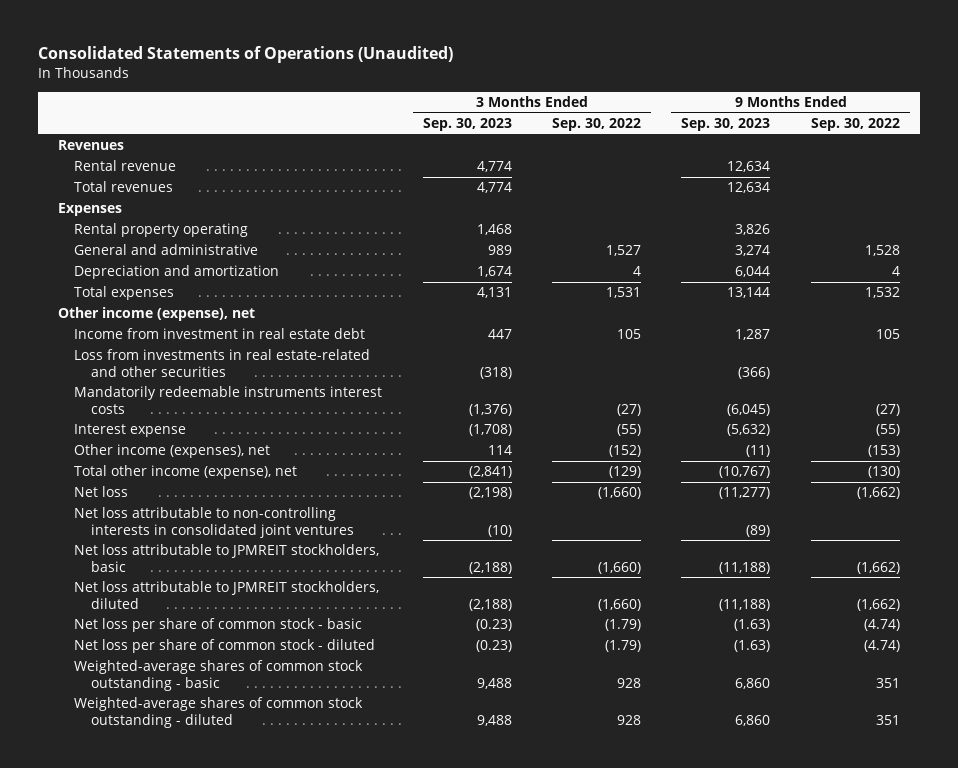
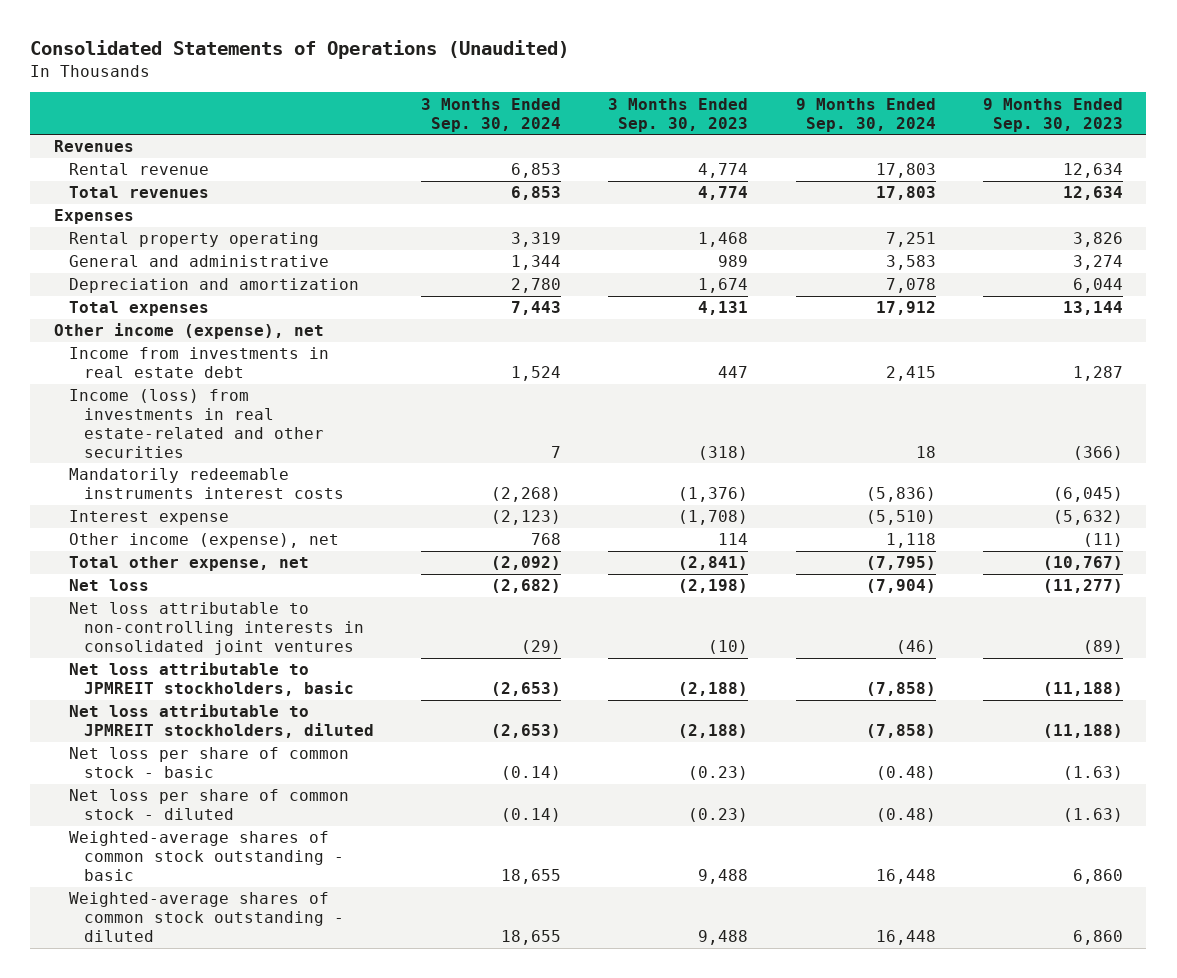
[552,118,642,132] Sep. 30, 2022 -> none
[810,118,900,132] Sep. 30, 2022 -> none
none -> [421,97,562,132] 3 Months Ended Sep. 30, 2024
none -> [795,97,936,132] 9 Months Ended Sep. 30, 2024
[74,328,366,340] Income from investment in real estate debt -> [69,347,330,379] Income from investments in real estate debt
[74,349,371,377] Loss from investments in real estate-related and other securities -> [69,389,324,458] Income (loss) from investments in real estate-related and other securities
[74,444,271,459] Other income (expenses), net -> [69,533,340,549] Other income (expense), net
[74,465,298,480] Total other income (expense), net -> [69,556,310,572] Total other expense, net

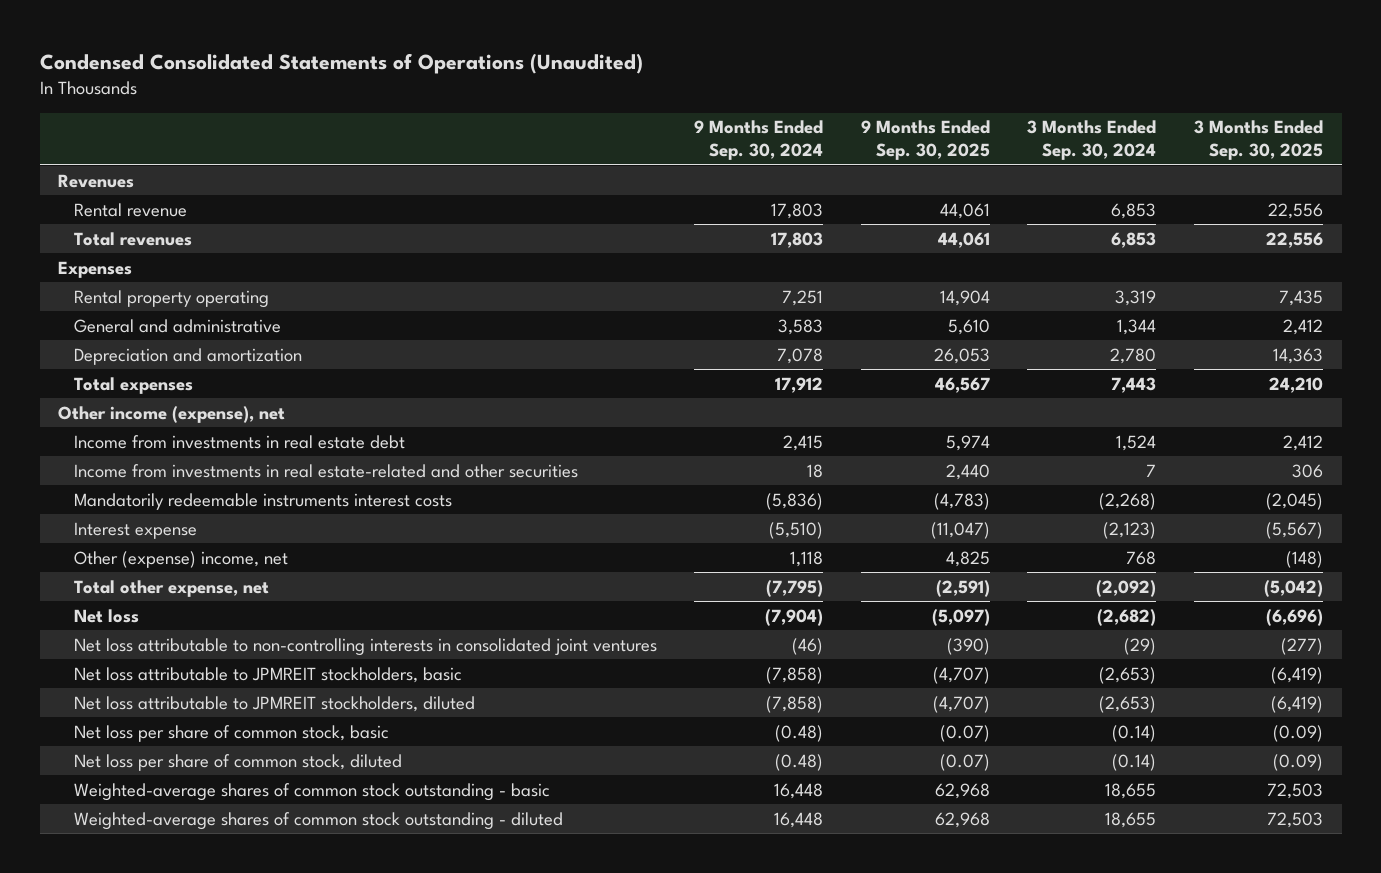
[30,40,570,60] Consolidated Statements of Operations (Unaudited) -> [39,52,643,74] Condensed Consolidated Statements of Operations (Unaudited)
[608,97,749,132] 3 Months Ended Sep. 30, 2023 -> none
[982,97,1123,132] 9 Months Ended Sep. 30, 2023 -> none
none -> [860,120,990,161] 9 Months Ended Sep. 30, 2025
none -> [1193,120,1323,161] 3 Months Ended Sep. 30, 2025
[69,389,324,458] Income (loss) from investments in real estate-related and other securities -> [73,463,578,478] Income from investments in real estate-related and other securities
[69,533,340,549] Other income (expense), net -> [73,550,288,568] Other (expense) income, net
[69,747,350,779] Net loss per share of common stock - basic -> [73,724,389,742] Net loss per share of common stock, basic
[69,789,350,821] Net loss per share of common stock - diluted -> [73,753,402,771] Net loss per share of common stock, diluted

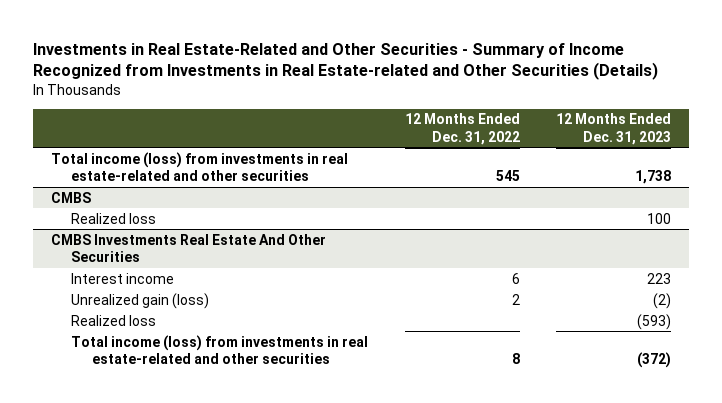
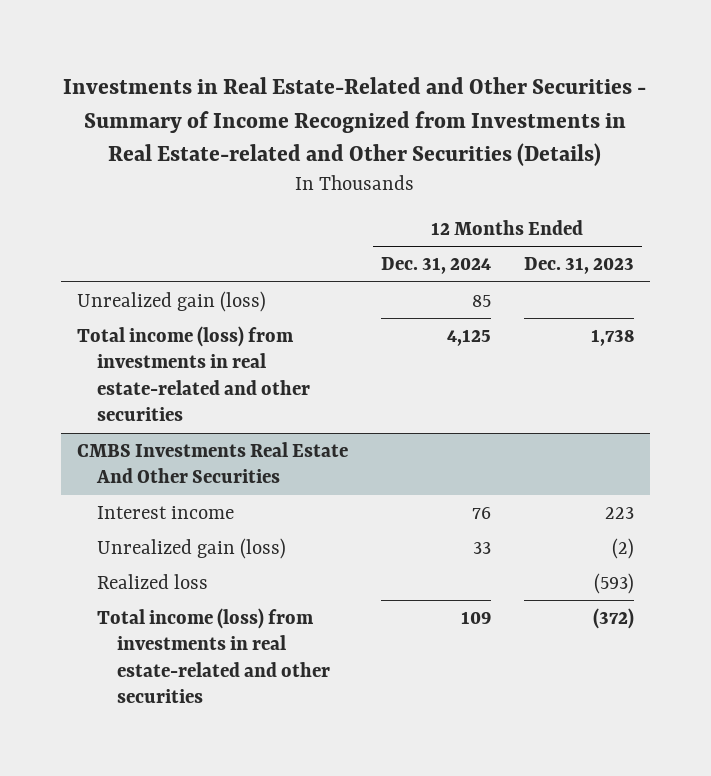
[404,113,520,145] 12 Months Ended Dec. 31, 2022 -> none
none -> [380,257,491,275] Dec. 31, 2024
none -> [77,290,267,312] Unrealized gain (loss)
[51,191,92,203] CMBS -> none
[71,212,157,224] Realized loss -> none

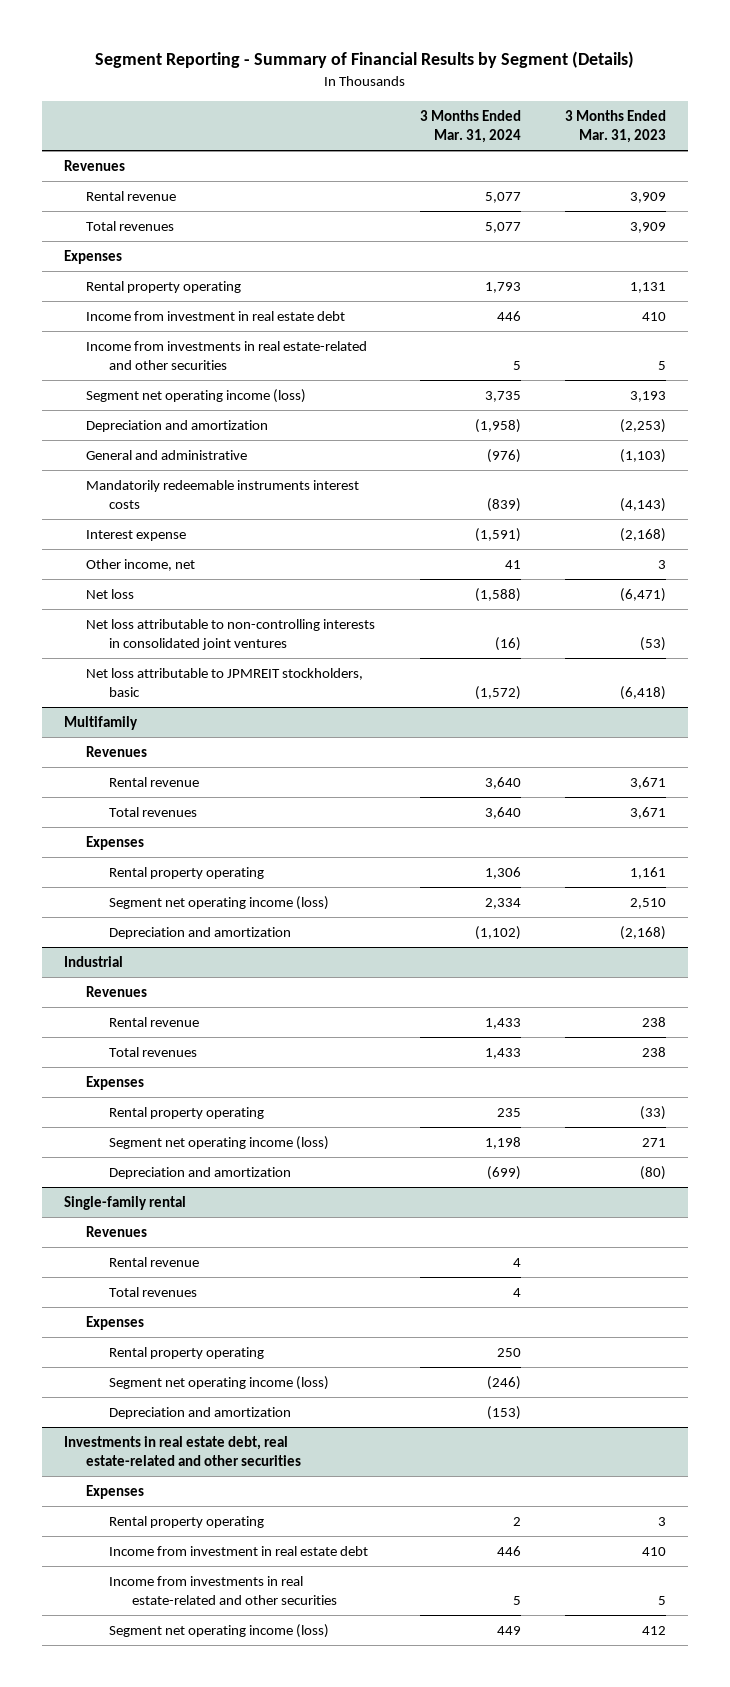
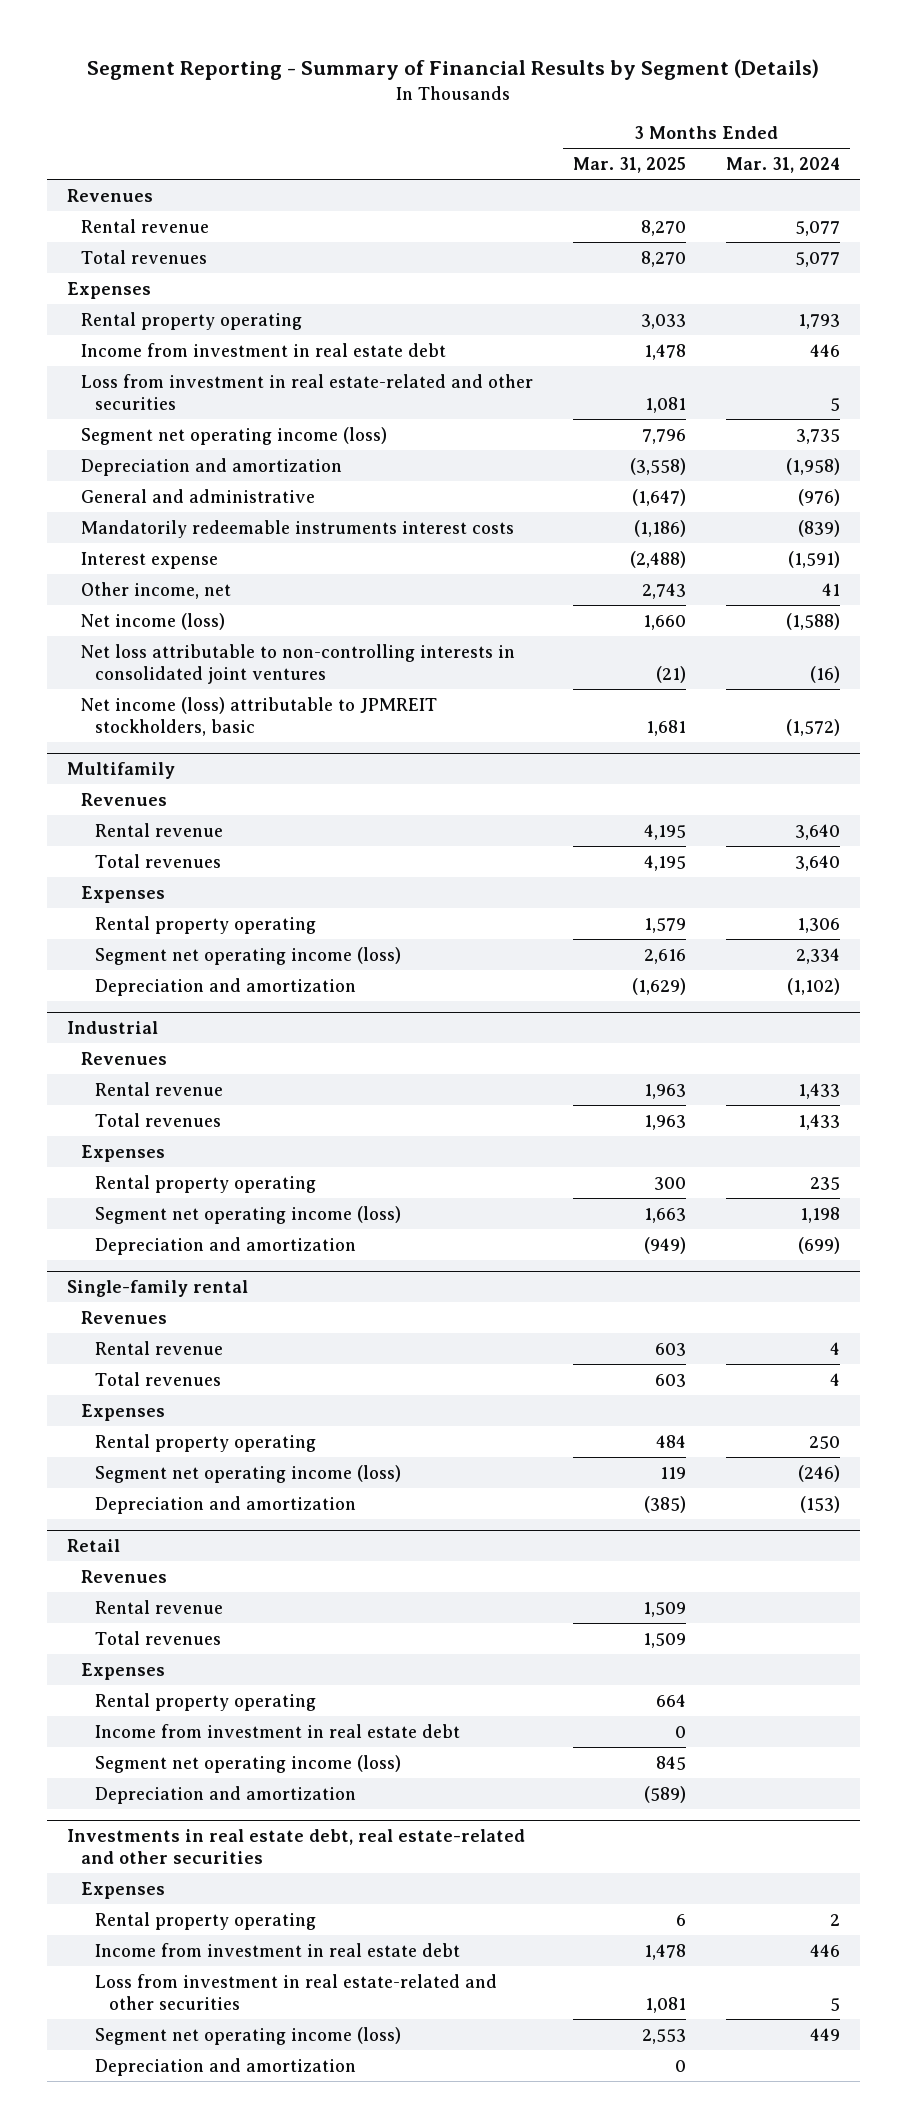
[564,109,666,144] 3 Months Ended Mar. 31, 2023 -> none
none -> [573,156,687,173] Mar. 31, 2025
[86,340,368,371] Income from investments in real estate-related and other securities -> [81,373,534,410] Loss from investment in real estate-related and other securities
[86,588,135,599] Net loss -> [81,612,226,630] Net income (loss)
[86,667,364,698] Net loss attributable to JPMREIT stockholders, basic -> [81,696,438,736] Net income (loss) attributable to JPMREIT stockholders, basic
none -> [67,1538,121,1552] Retail
none -> [81,1569,168,1583] Revenues
none -> [95,1599,224,1614] Rental revenue
none -> [95,1630,222,1645] Total revenues
none -> [81,1662,166,1680] Expenses
none -> [95,1692,317,1711] Rental property operating
none -> [95,1723,461,1738] Income from investment in real estate debt
none -> [95,1754,402,1773] Segment net operating income (loss)
none -> [95,1785,357,1804] Depreciation and amortization
[108,1575,337,1606] Income from investments in real estate-related and other securities -> [95,1973,498,2010] Loss from investment in real estate-related and other securities
none -> [95,2057,357,2076] Depreciation and amortization

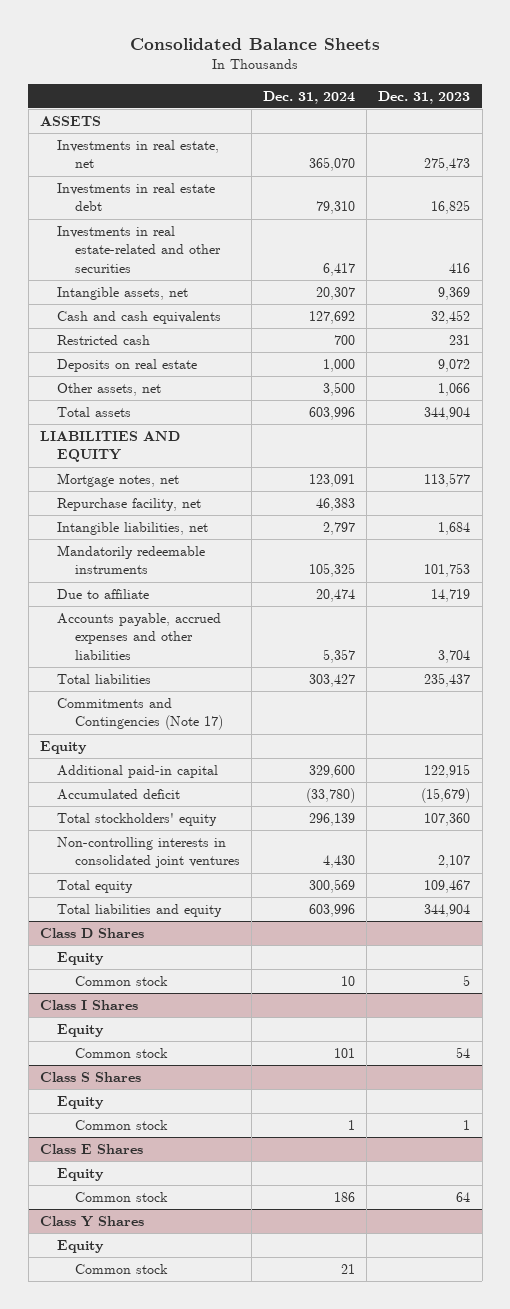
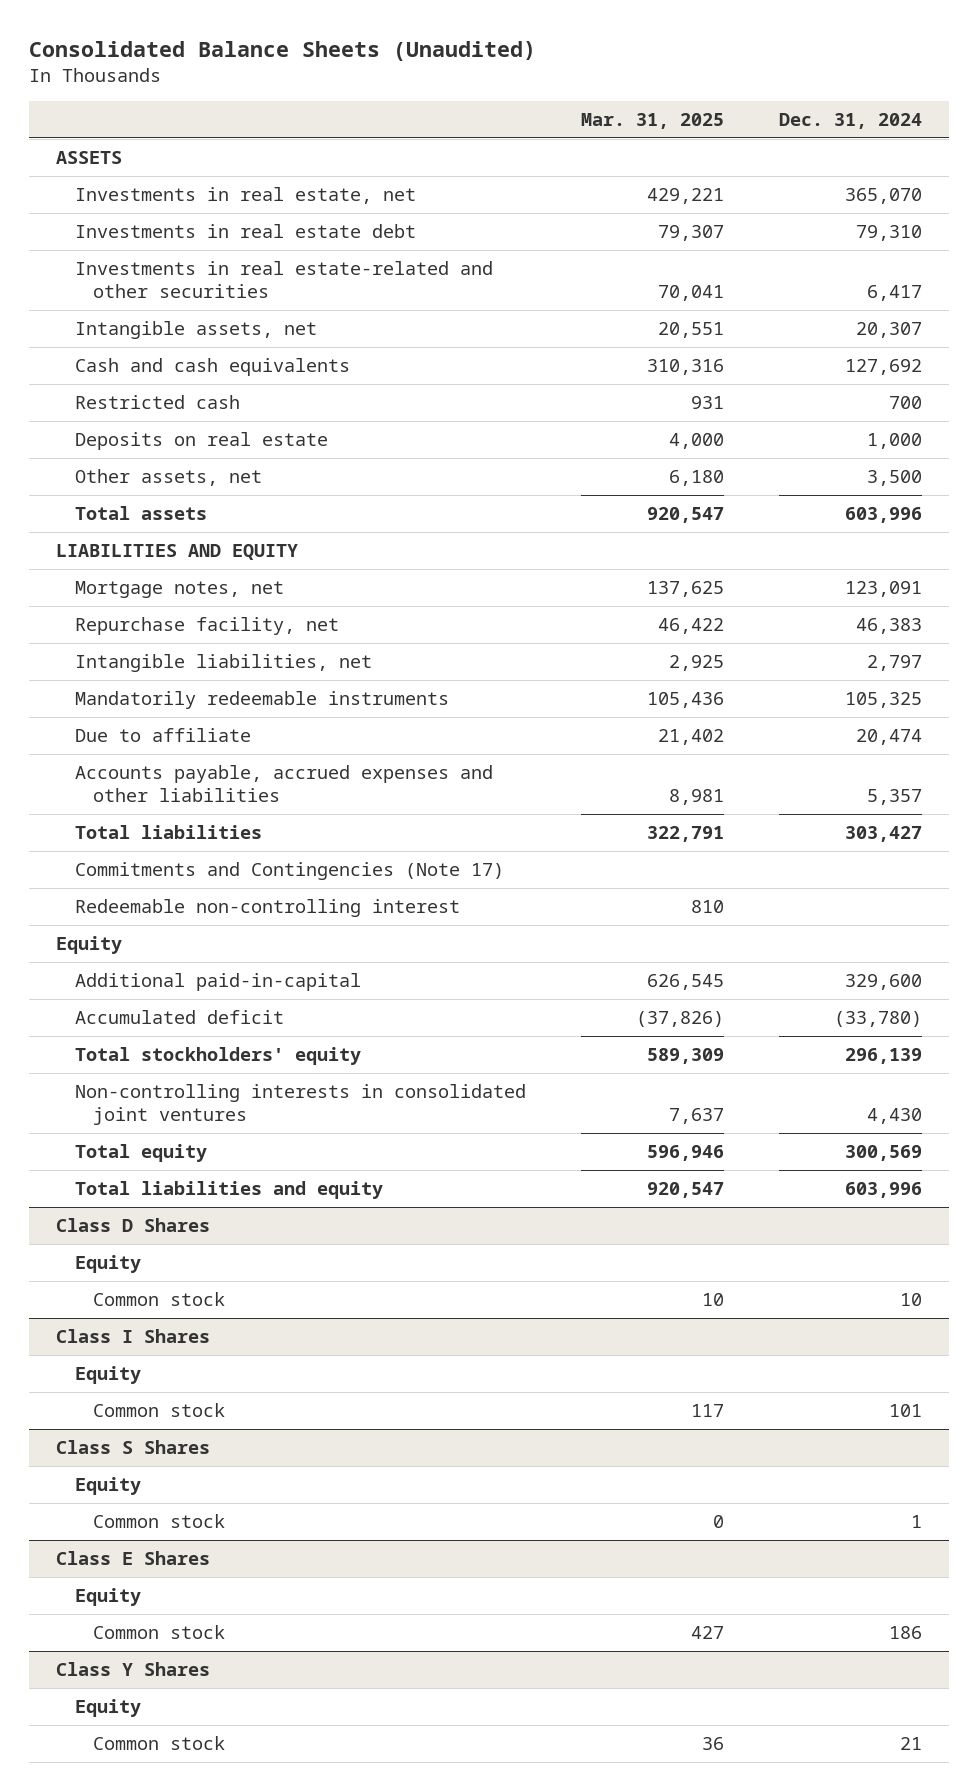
[130,38,381,51] Consolidated Balance Sheets -> [28,41,536,62] Consolidated Balance Sheets (Unaudited)
[378,90,471,104] Dec. 31, 2023 -> none
none -> [580,112,724,129] Mar. 31, 2025
none -> [74,899,460,918] Redeemable non-controlling interest
[57,764,219,778] Additional paid-in capital -> [74,973,361,992] Additional paid-in-capital

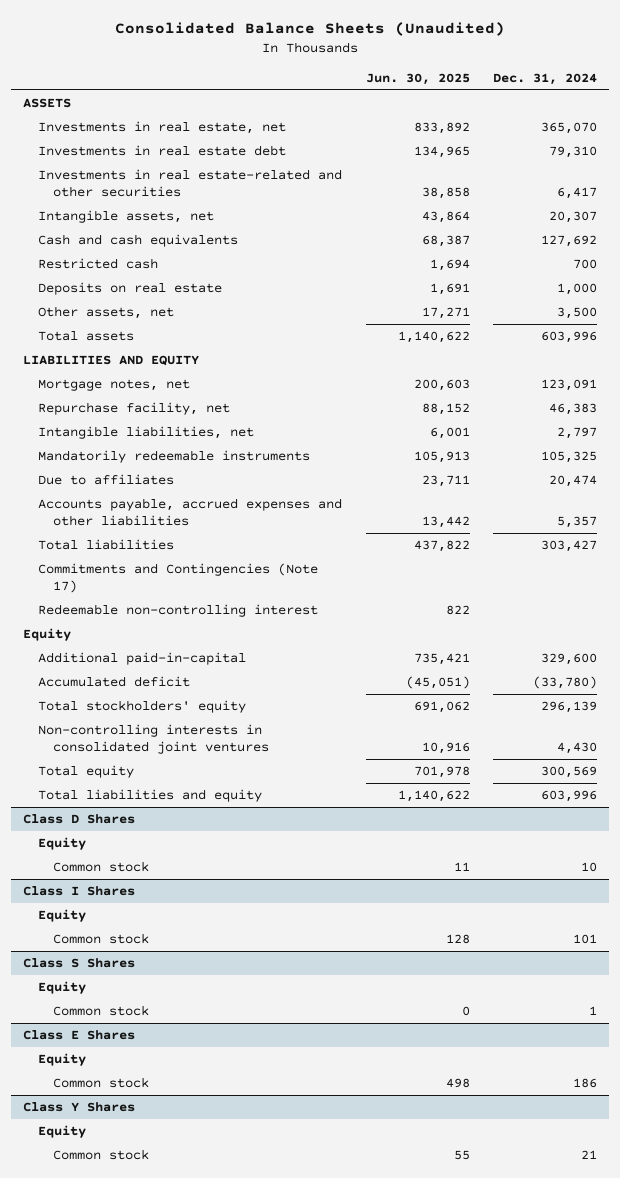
[580,112,724,129] Mar. 31, 2025 -> none
none -> [365,73,470,86] Jun. 30, 2025
[74,728,251,743] Due to affiliate -> [37,473,174,485] Due to affiliates

